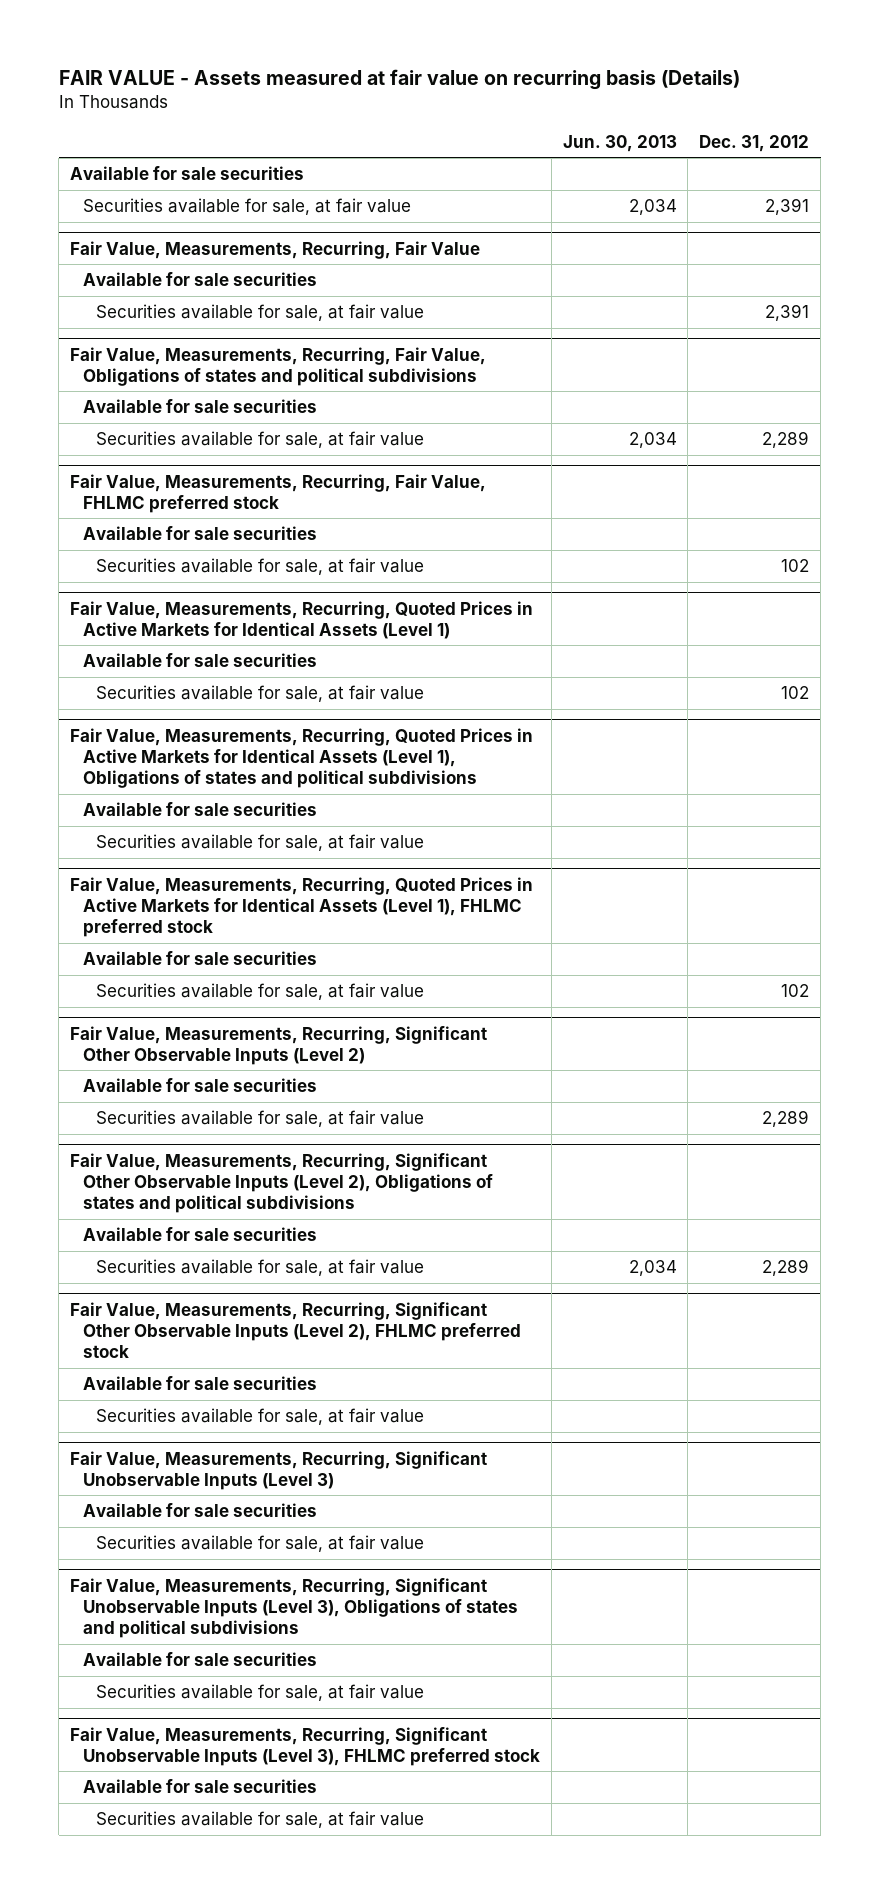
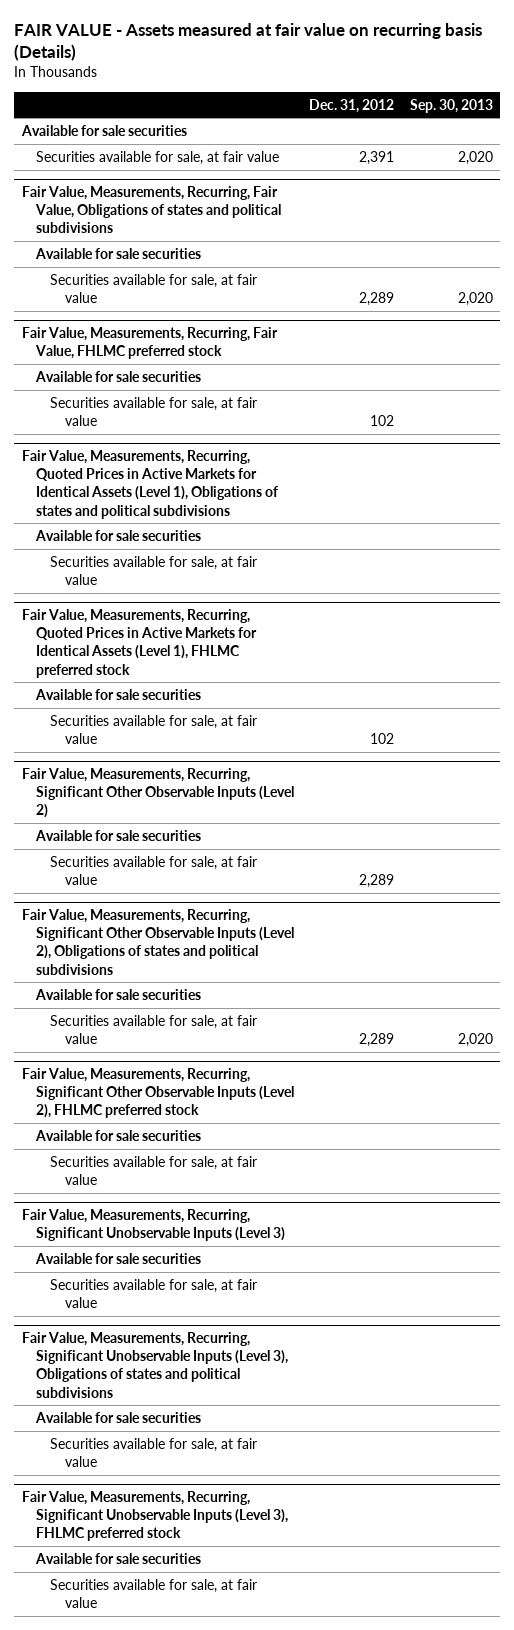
[562,134,677,152] Jun. 30, 2013 -> none
none -> [409,98,493,113] Sep. 30, 2013
[70,240,481,259] Fair Value, Measurements, Recurring, Fair Value -> none
[82,272,317,287] Available for sale securities -> none
[95,304,424,322] Securities available for sale, at fair value -> none
[70,600,534,639] Fair Value, Measurements, Recurring, Quoted Prices in Active Markets for Identical Assets (Level 1) -> none
[82,653,317,668] Available for sale securities -> none
[95,685,424,703] Securities available for sale, at fair value -> none

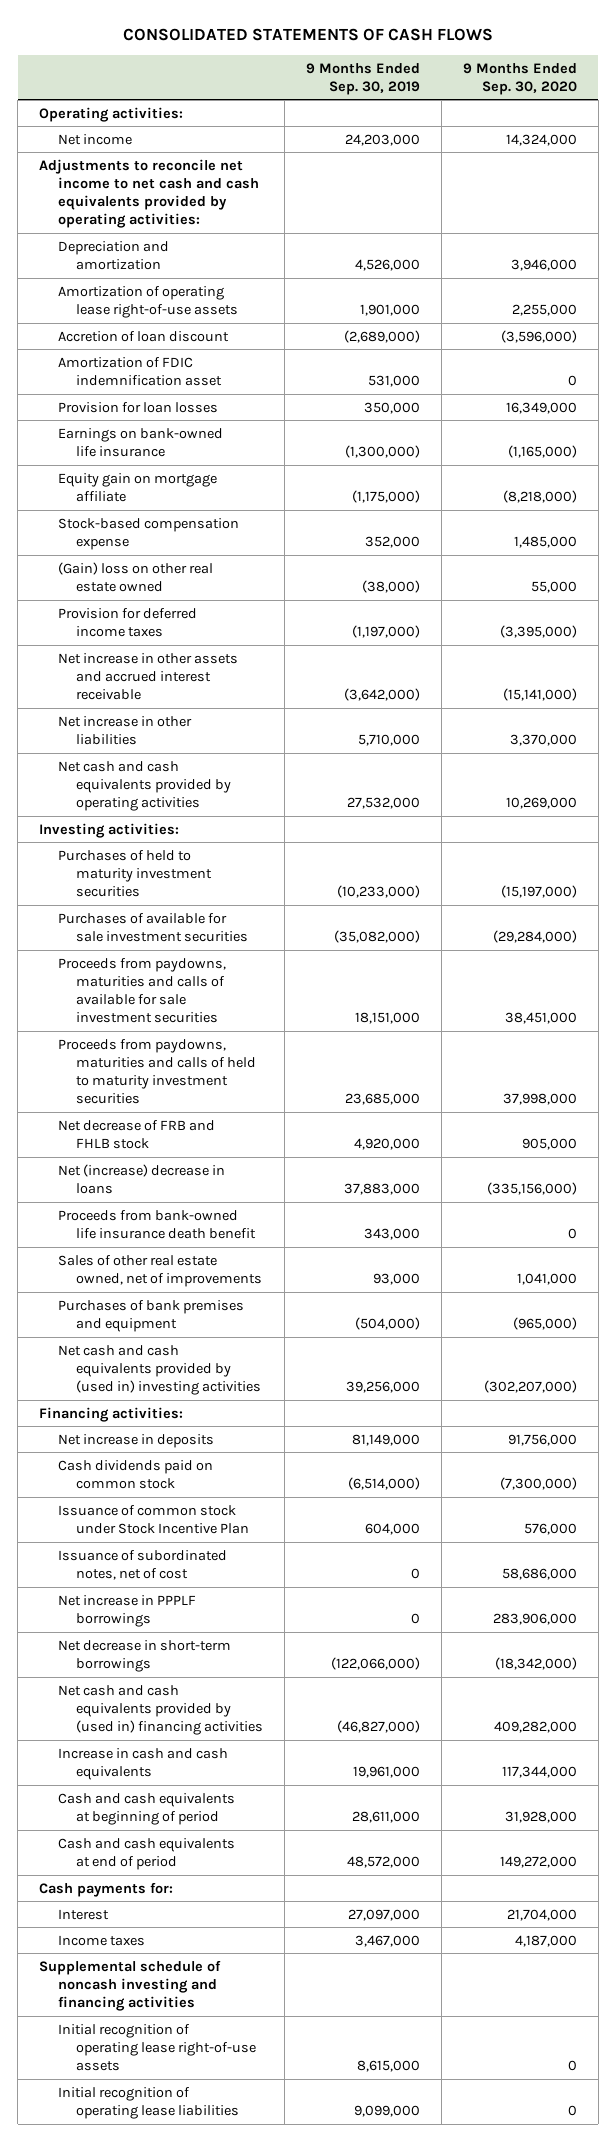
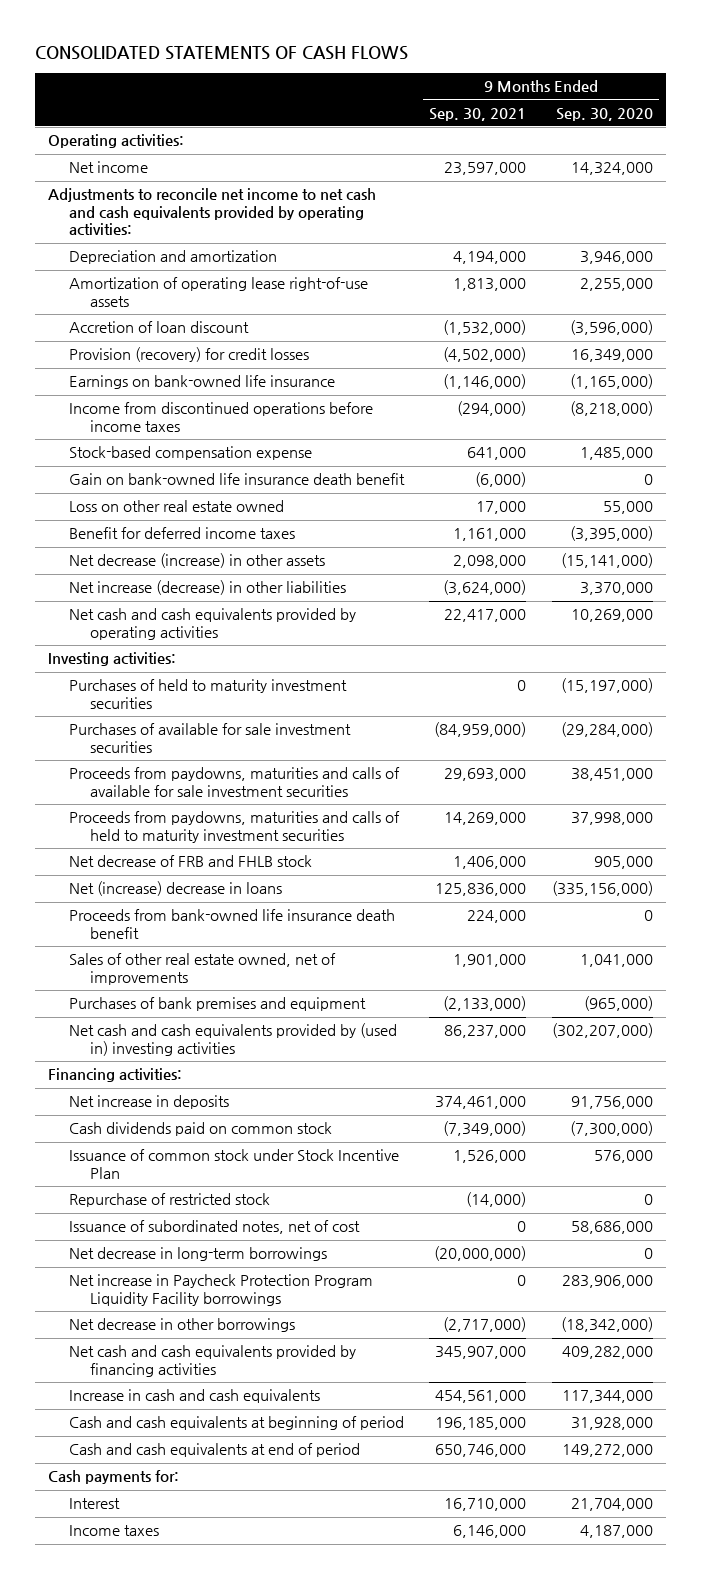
[305,62,420,95] 9 Months Ended Sep. 30, 2019 -> none
none -> [429,107,527,121] Sep. 30, 2021
[57,356,222,386] Amortization of FDIC indemnification asset -> none
[57,401,218,413] Provision for loan losses -> [68,347,309,363] Provision (recovery) for credit losses
[57,472,217,502] Equity gain on mortgage affiliate -> [68,402,373,432] Income from discontinued operations before income taxes
none -> [68,473,405,486] Gain on bank-owned life insurance death benefit
[57,561,213,592] (Gain) loss on other real estate owned -> [68,500,284,513] Loss on other real estate owned
[57,607,197,637] Provision for deferred income taxes -> [68,527,295,540] Benefit for deferred income taxes
[57,652,238,701] Net increase in other assets and accrued interest receivable -> [68,553,325,569] Net decrease (increase) in other assets
[57,715,192,745] Net increase in other liabilities -> [68,580,346,596] Net increase (decrease) in other liabilities
none -> [68,1193,270,1208] Repurchase of restricted stock
none -> [68,1247,327,1262] Net decrease in long-term borrowings
[57,1594,196,1627] Net increase in PPPLF borrowings -> [68,1274,373,1306] Net increase in Paycheck Protection Program Liquidity Facility borrowings
[57,1639,231,1672] Net decrease in short-term borrowings -> [68,1318,295,1333] Net decrease in other borrowings
[57,1684,263,1736] Net cash and cash equivalents provided by (used in) financing activities -> [68,1345,356,1377] Net cash and cash equivalents provided by financing activities
[39,1959,222,2012] Supplemental schedule of noncash investing and financing activities -> none
[57,2023,256,2072] Initial recognition of operating lease right-of-use assets -> none
[57,2086,239,2119] Initial recognition of operating lease liabilities -> none

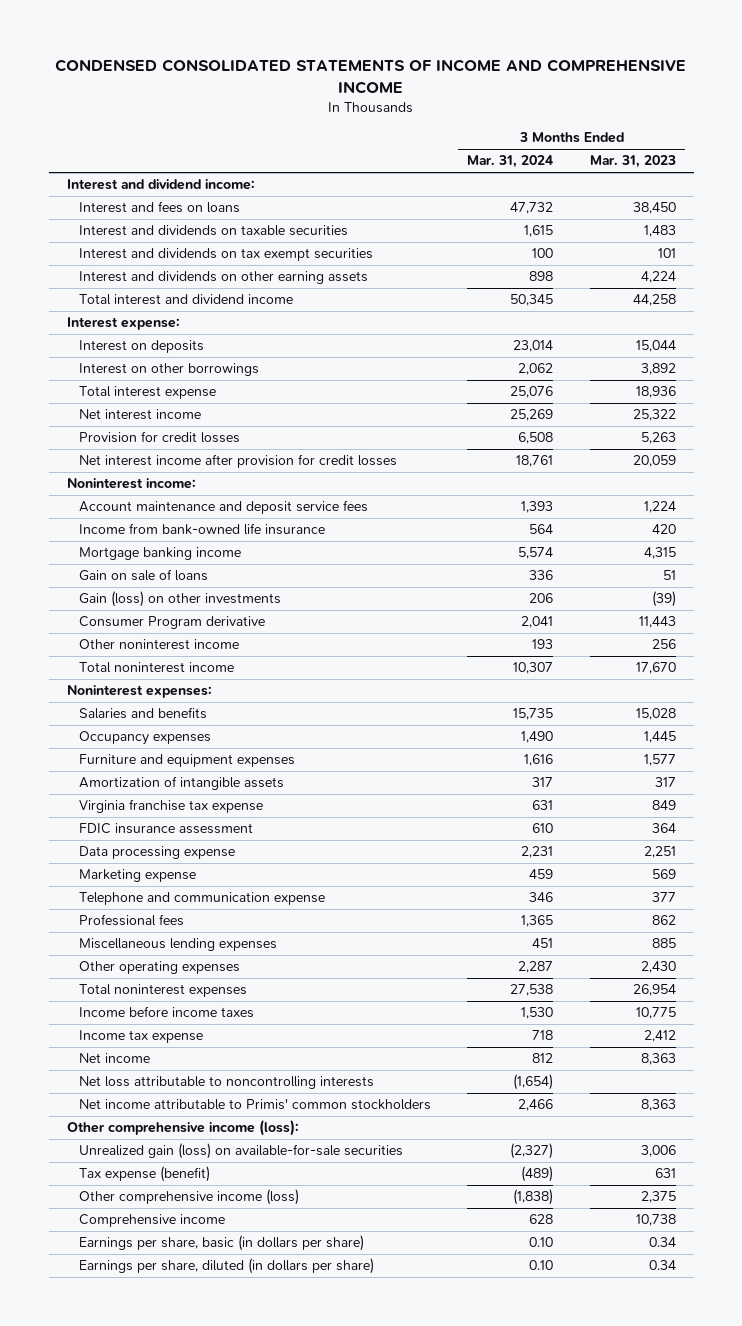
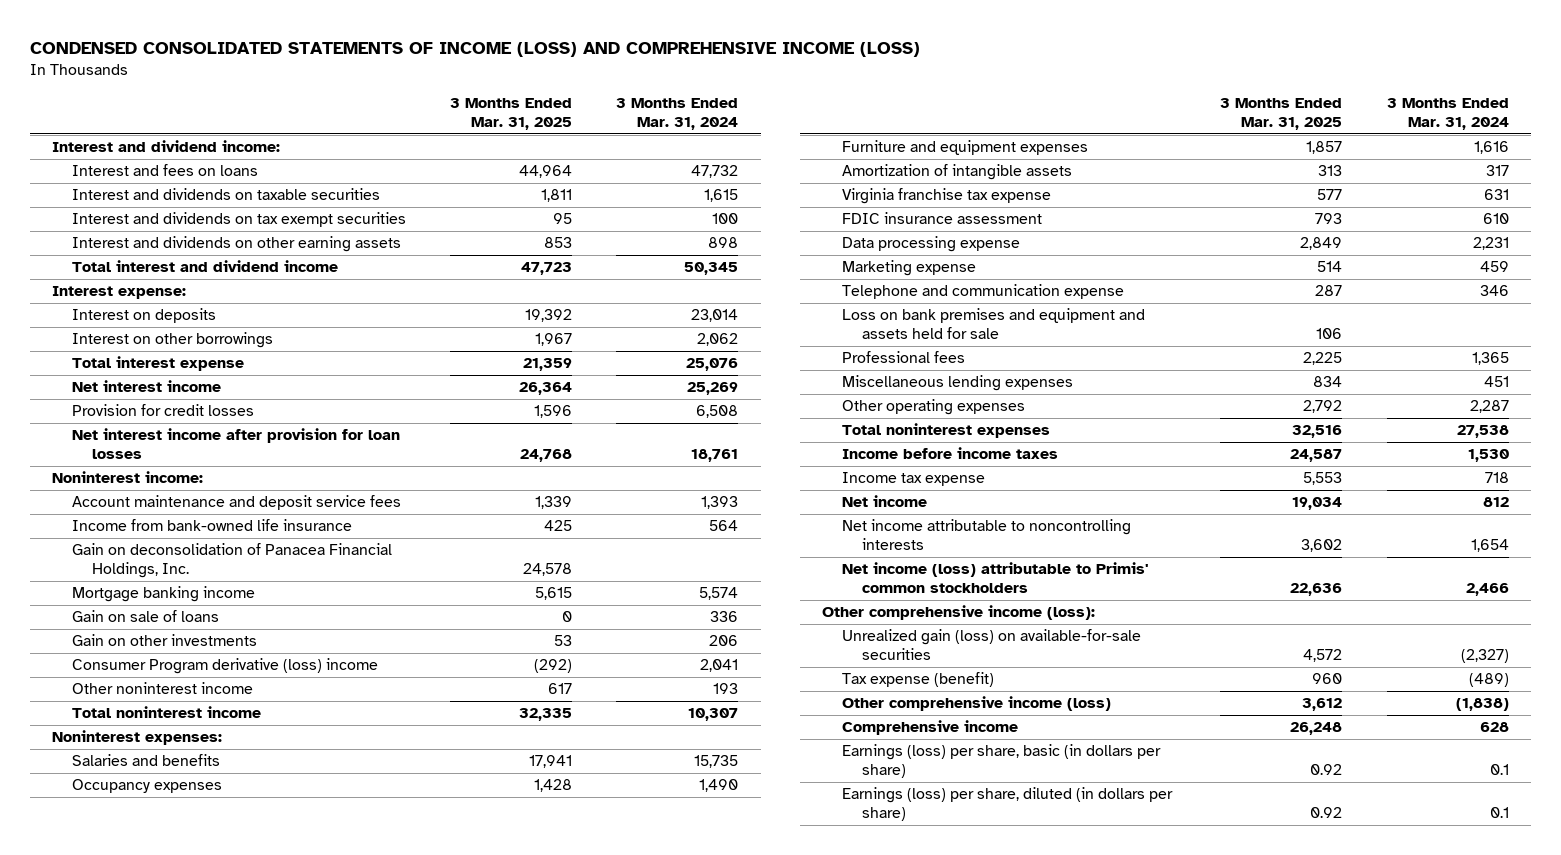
[55,58,687,94] CONDENSED CONSOLIDATED STATEMENTS OF INCOME AND COMPREHENSIVE INCOME -> [29,41,920,57] CONDENSED CONSOLIDATED STATEMENTS OF INCOME (LOSS) AND COMPREHENSIVE INCOME (LOSS)
[589,155,676,169] Mar. 31, 2023 -> none
none -> [450,98,573,131] 3 Months Ended Mar. 31, 2025
[79,454,398,469] Net interest income after provision for credit losses -> [71,428,400,460] Net interest income after provision for loan losses
none -> [71,543,392,579] Gain on deconsolidation of Panacea Financial Holdings, Inc.
[79,591,282,608] Gain (loss) on other investments -> [71,634,257,647] Gain on other investments
[79,616,266,630] Consumer Program derivative -> [71,658,378,675] Consumer Program derivative (loss) income
none -> [842,308,1146,340] Loss on bank premises and equipment and assets held for sale
[79,1076,375,1090] Net loss attributable to noncontrolling interests -> [842,519,1132,551] Net income attributable to noncontrolling interests
[513,1074,554,1091] (1,654) -> [1470,539,1509,553] 1,654
[79,1099,432,1111] Net income attributable to Primis' common stockholders -> [842,562,1150,594] Net income (loss) attributable to Primis' common stockholders
[79,1235,365,1252] Earnings per share, basic (in dollars per share) -> [842,744,1162,779] Earnings (loss) per share, basic (in dollars per share)
[529,1237,554,1248] 0.10 -> [1489,764,1509,776] 0.1
[79,1258,375,1275] Earnings per share, diluted (in dollars per share) -> [842,787,1174,822] Earnings (loss) per share, diluted (in dollars per share)
[529,1260,554,1271] 0.10 -> [1489,807,1509,819] 0.1

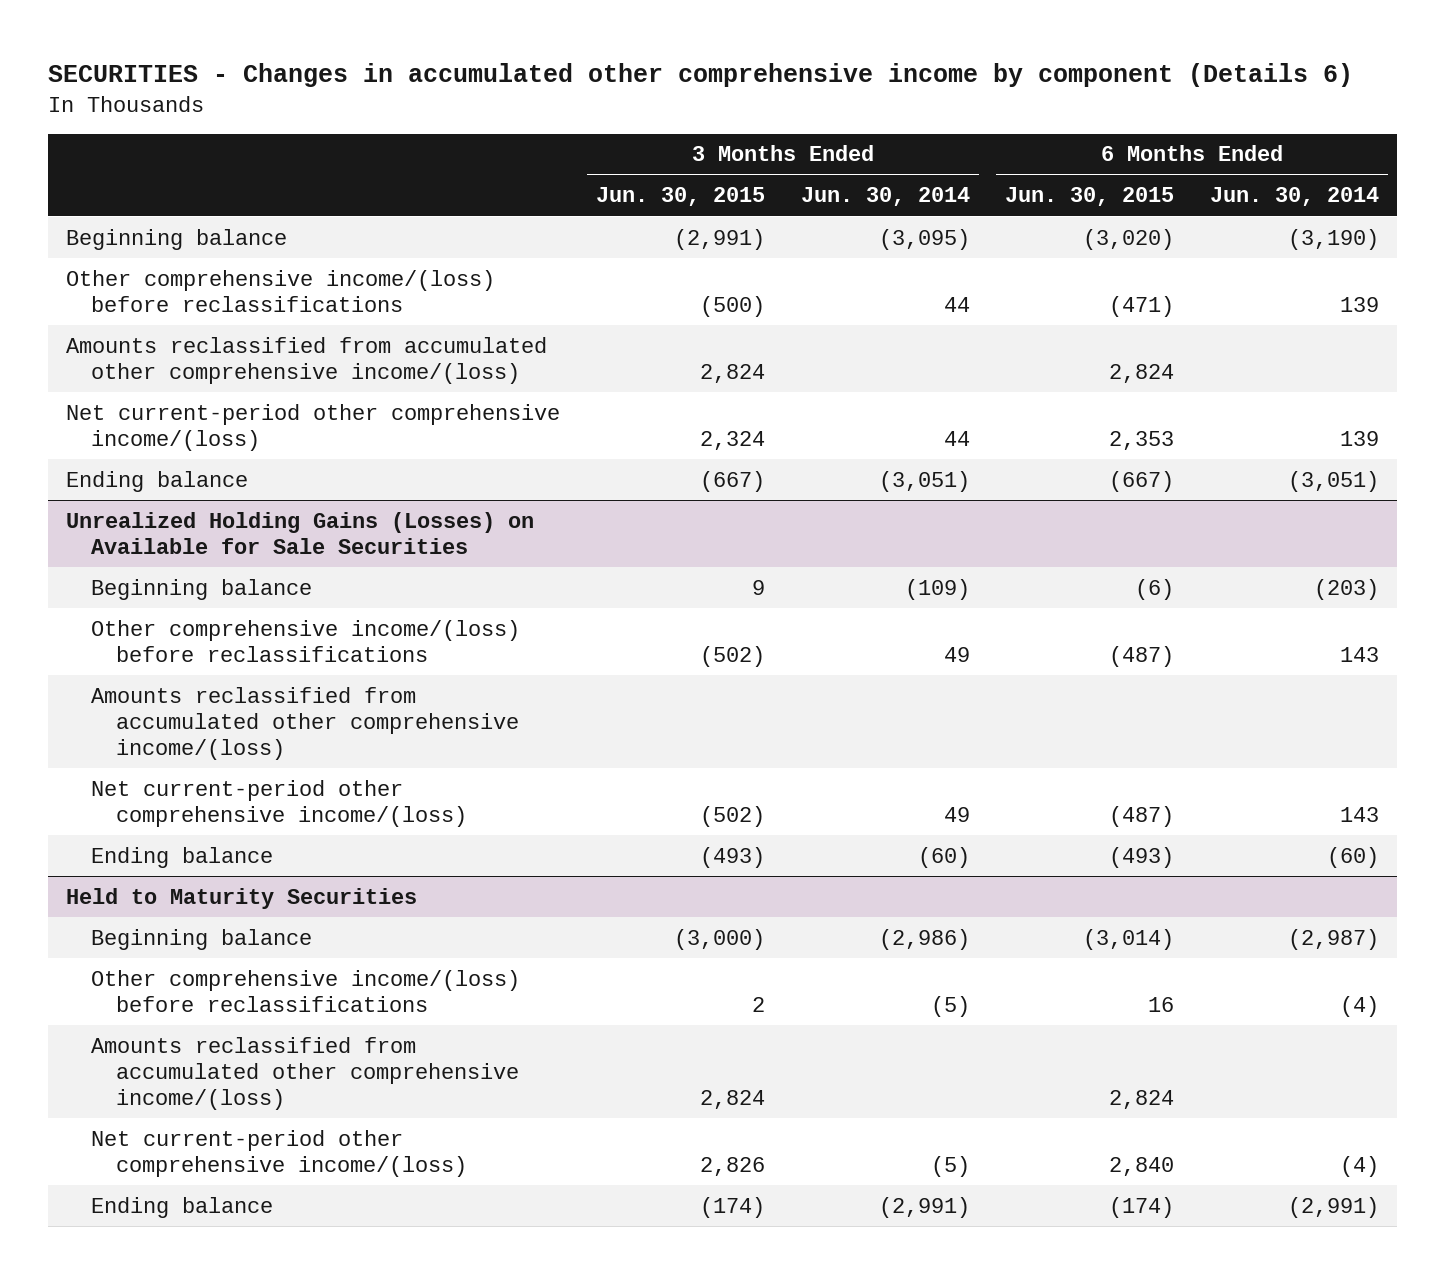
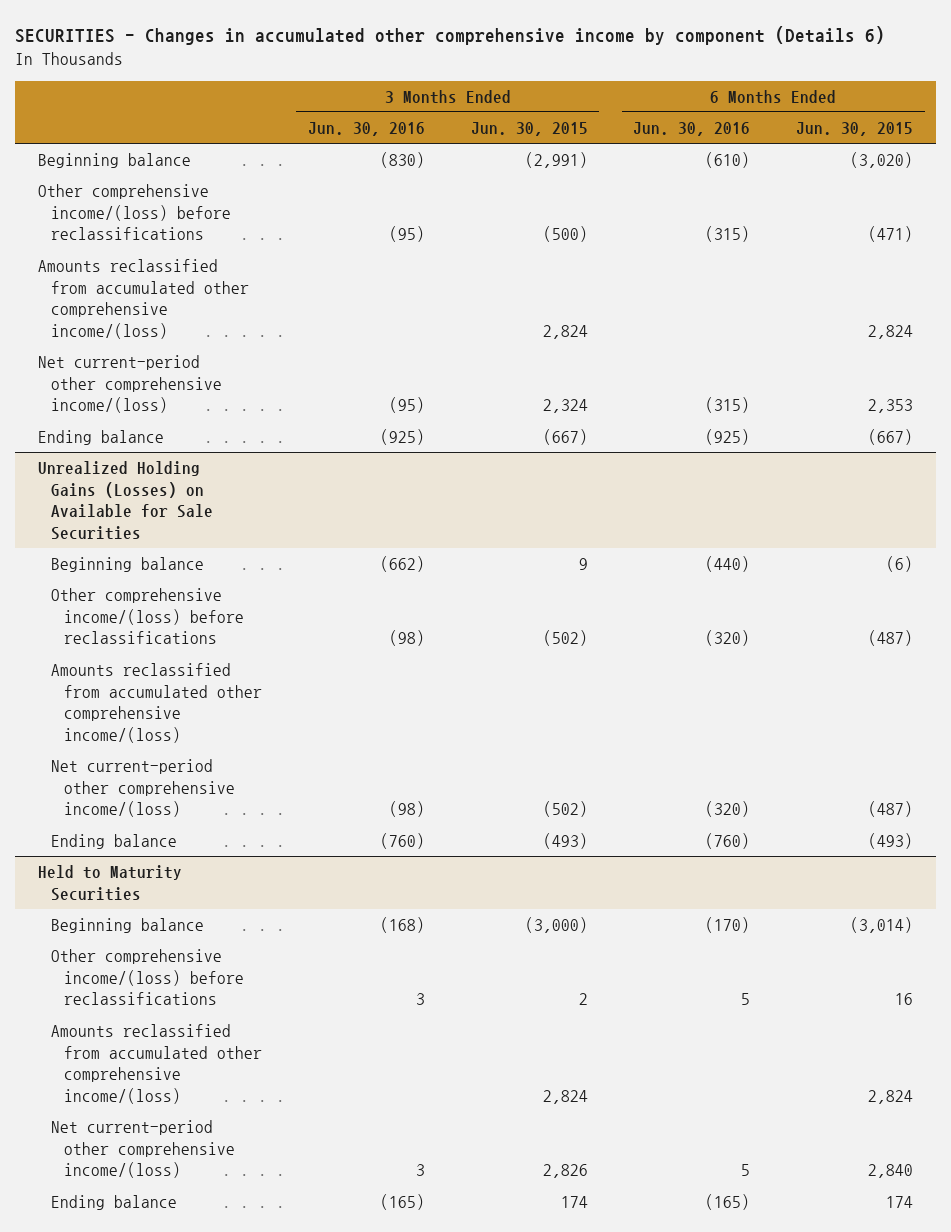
[800,187,970,207] Jun. 30, 2014 -> none
[1210,187,1380,207] Jun. 30, 2014 -> none
none -> [307,122,425,137] Jun. 30, 2016
none -> [633,122,751,137] Jun. 30, 2016
[699,1196,765,1218] (174) -> [560,1196,588,1209] 174
[1109,1196,1175,1218] (174) -> [886,1196,914,1209] 174

